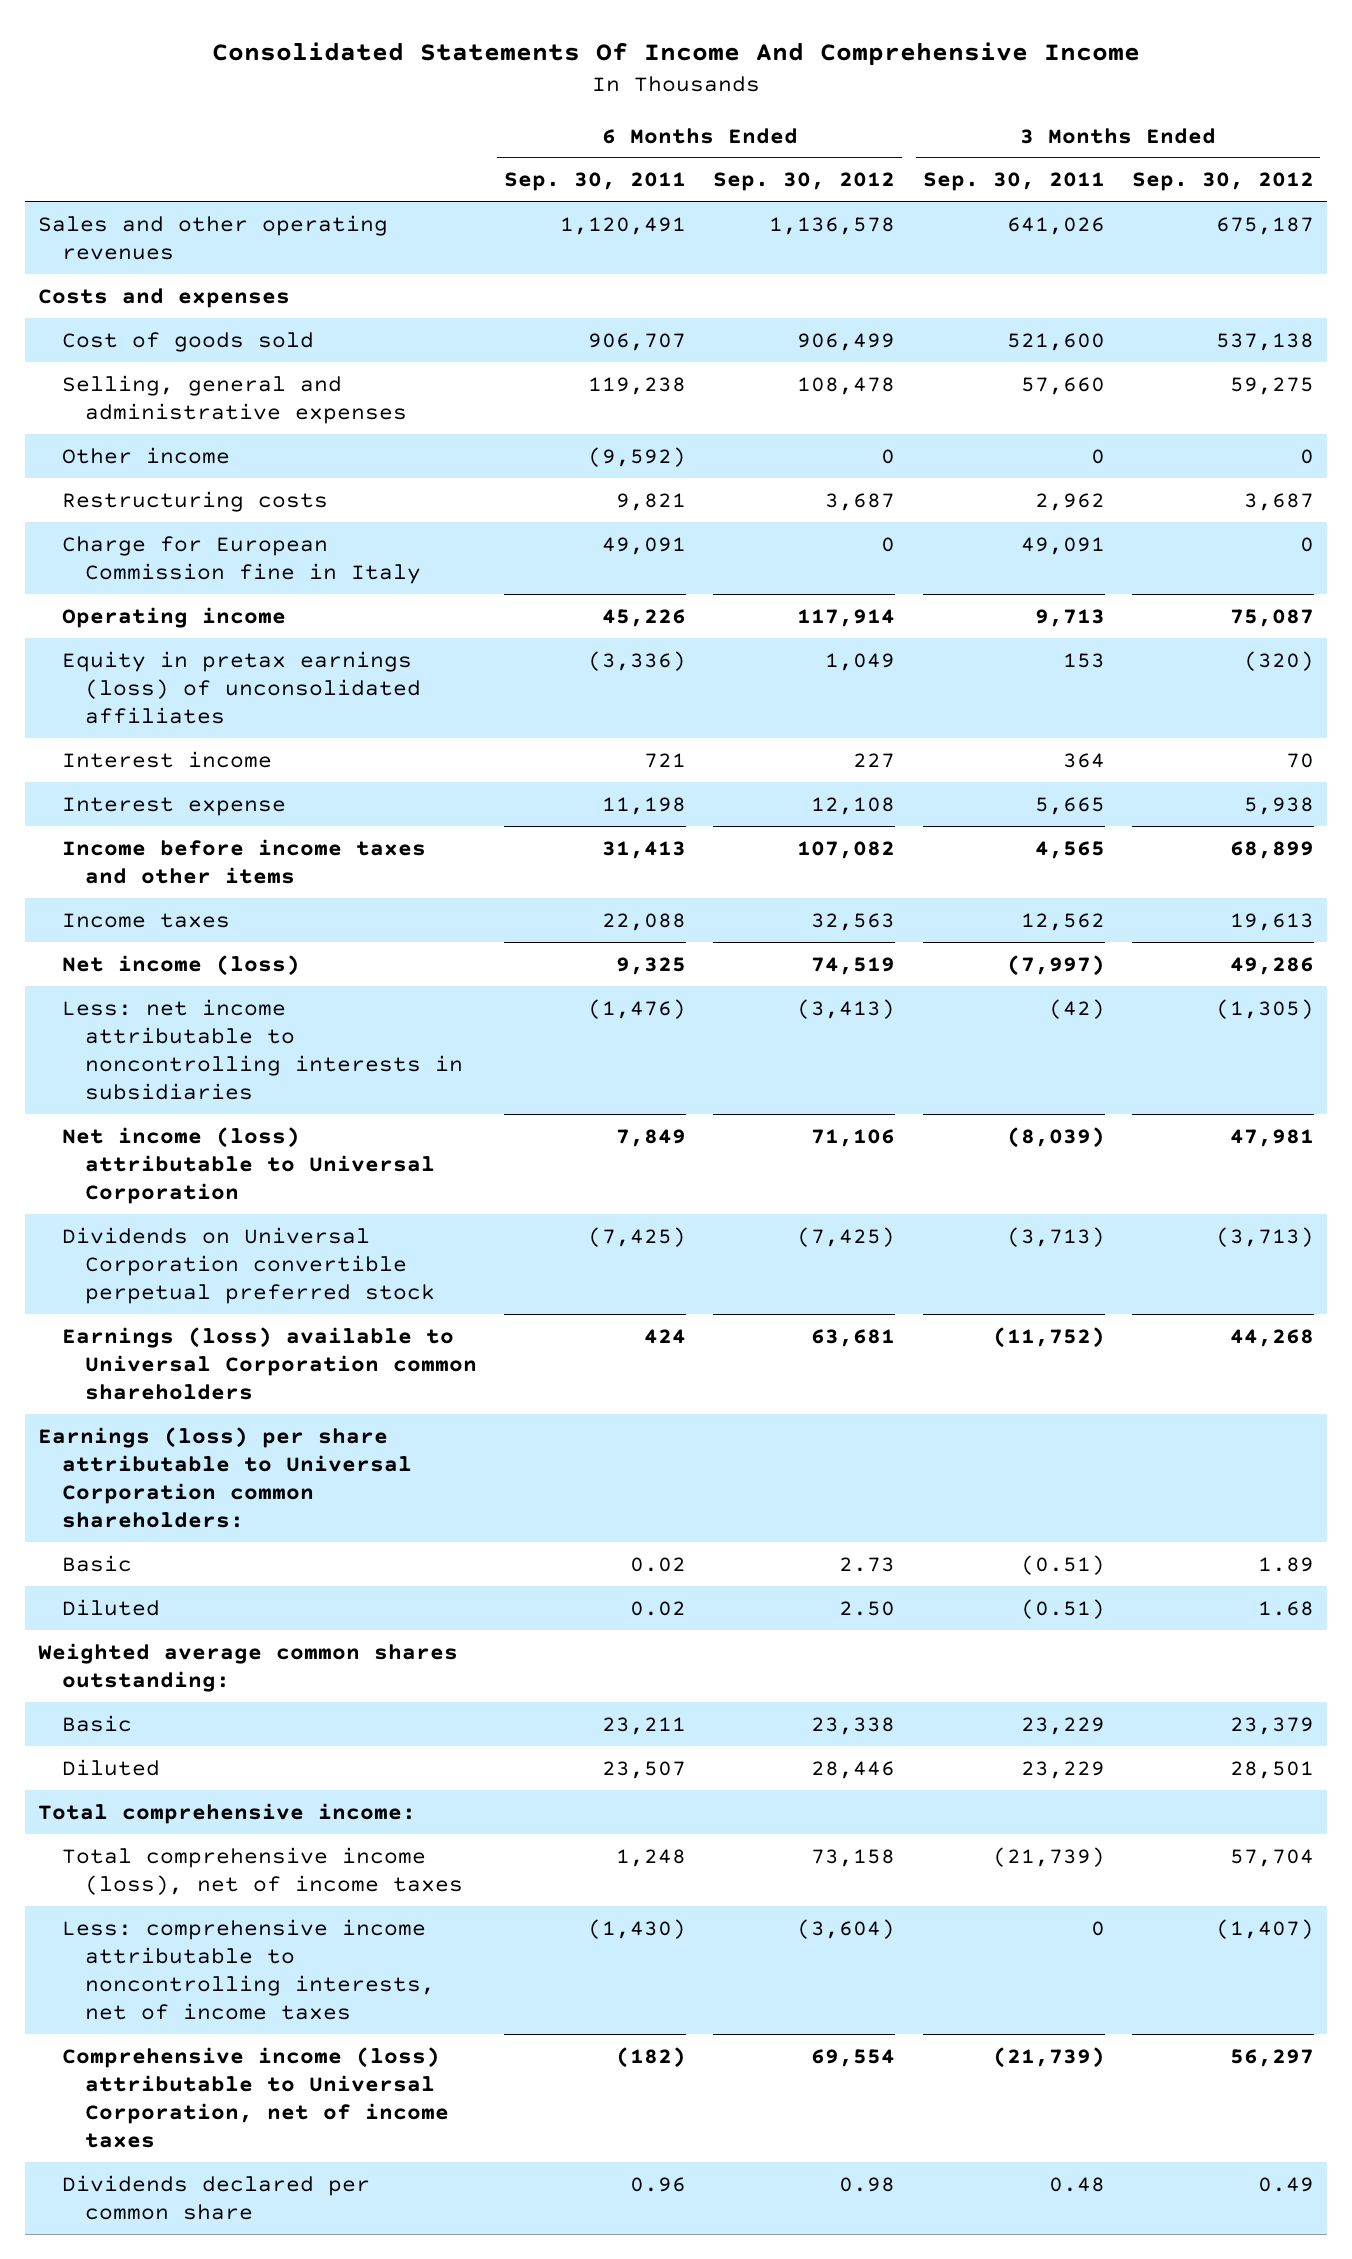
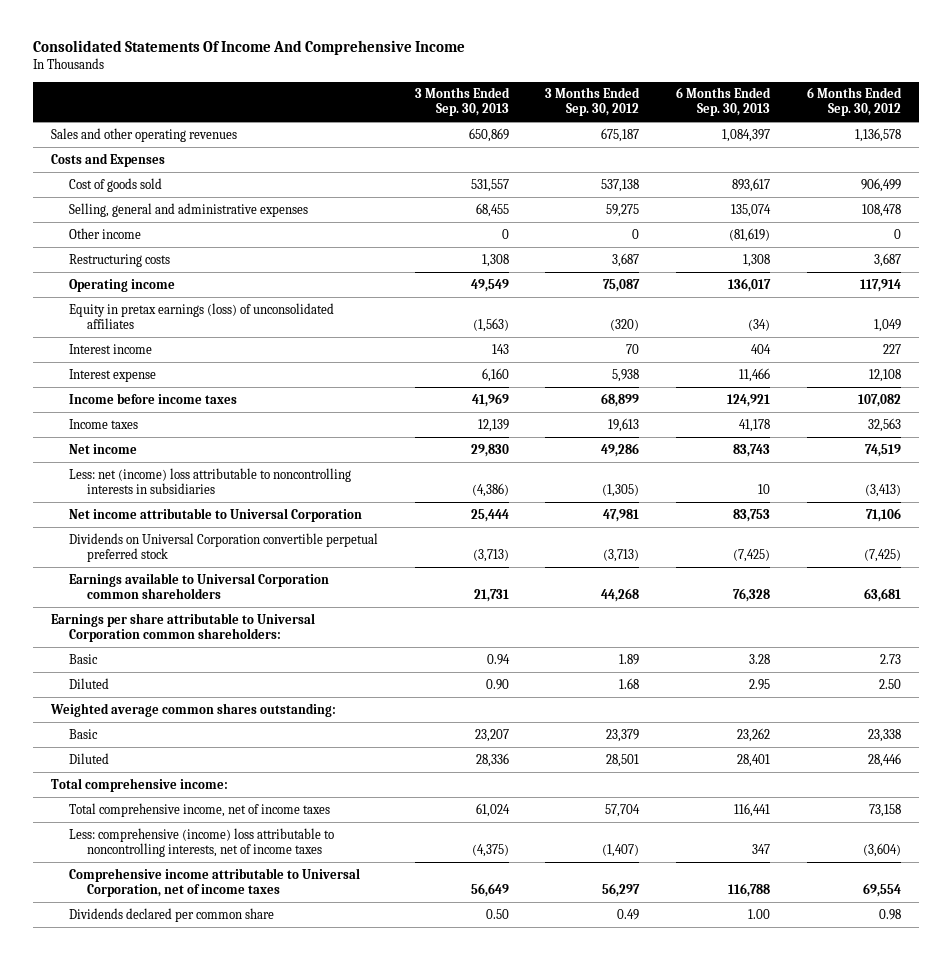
[504,172,687,192] Sep. 30, 2011 -> none
[922,172,1105,192] Sep. 30, 2011 -> none
none -> [414,87,510,117] 3 Months Ended Sep. 30, 2013
none -> [676,87,772,117] 6 Months Ended Sep. 30, 2013
[38,287,291,308] Costs and expenses -> [51,152,166,167] Costs and Expenses
[61,535,422,584] Charge for European Commission fine in Italy -> none
[61,838,426,884] Income before income taxes and other items -> [68,392,237,404] Income before income taxes
[61,954,300,976] Net income (loss) -> [68,443,137,454] Net income
[61,998,464,1100] Less: net income attributable to noncontrolling interests in subsidiaries -> [68,467,351,494] Less: net (income) loss attributable to noncontrolling interests in subsidiaries
[61,1126,436,1204] Net income (loss) attributable to Universal Corporation -> [68,507,362,522] Net income attributable to Universal Corporation
[61,1326,478,1400] Earnings (loss) available to Universal Corporation common shareholders -> [68,572,329,599] Earnings available to Universal Corporation common shareholders
[38,1426,412,1528] Earnings (loss) per share attributable to Universal Corporation common shareholders: -> [51,612,316,642] Earnings per share attributable to Universal Corporation common shareholders:
[61,1846,464,1895] Total comprehensive income (loss), net of income taxes -> [68,802,330,817] Total comprehensive income, net of income taxes
[61,1918,436,2020] Less: comprehensive income attributable to noncontrolling interests, net of income taxes -> [68,827,334,857] Less: comprehensive (income) loss attributable to noncontrolling interests, net of income taxes
[61,2046,450,2148] Comprehensive income (loss) attributable to Universal Corporation, net of income taxes -> [68,867,360,897] Comprehensive income attributable to Universal Corporation, net of income taxes

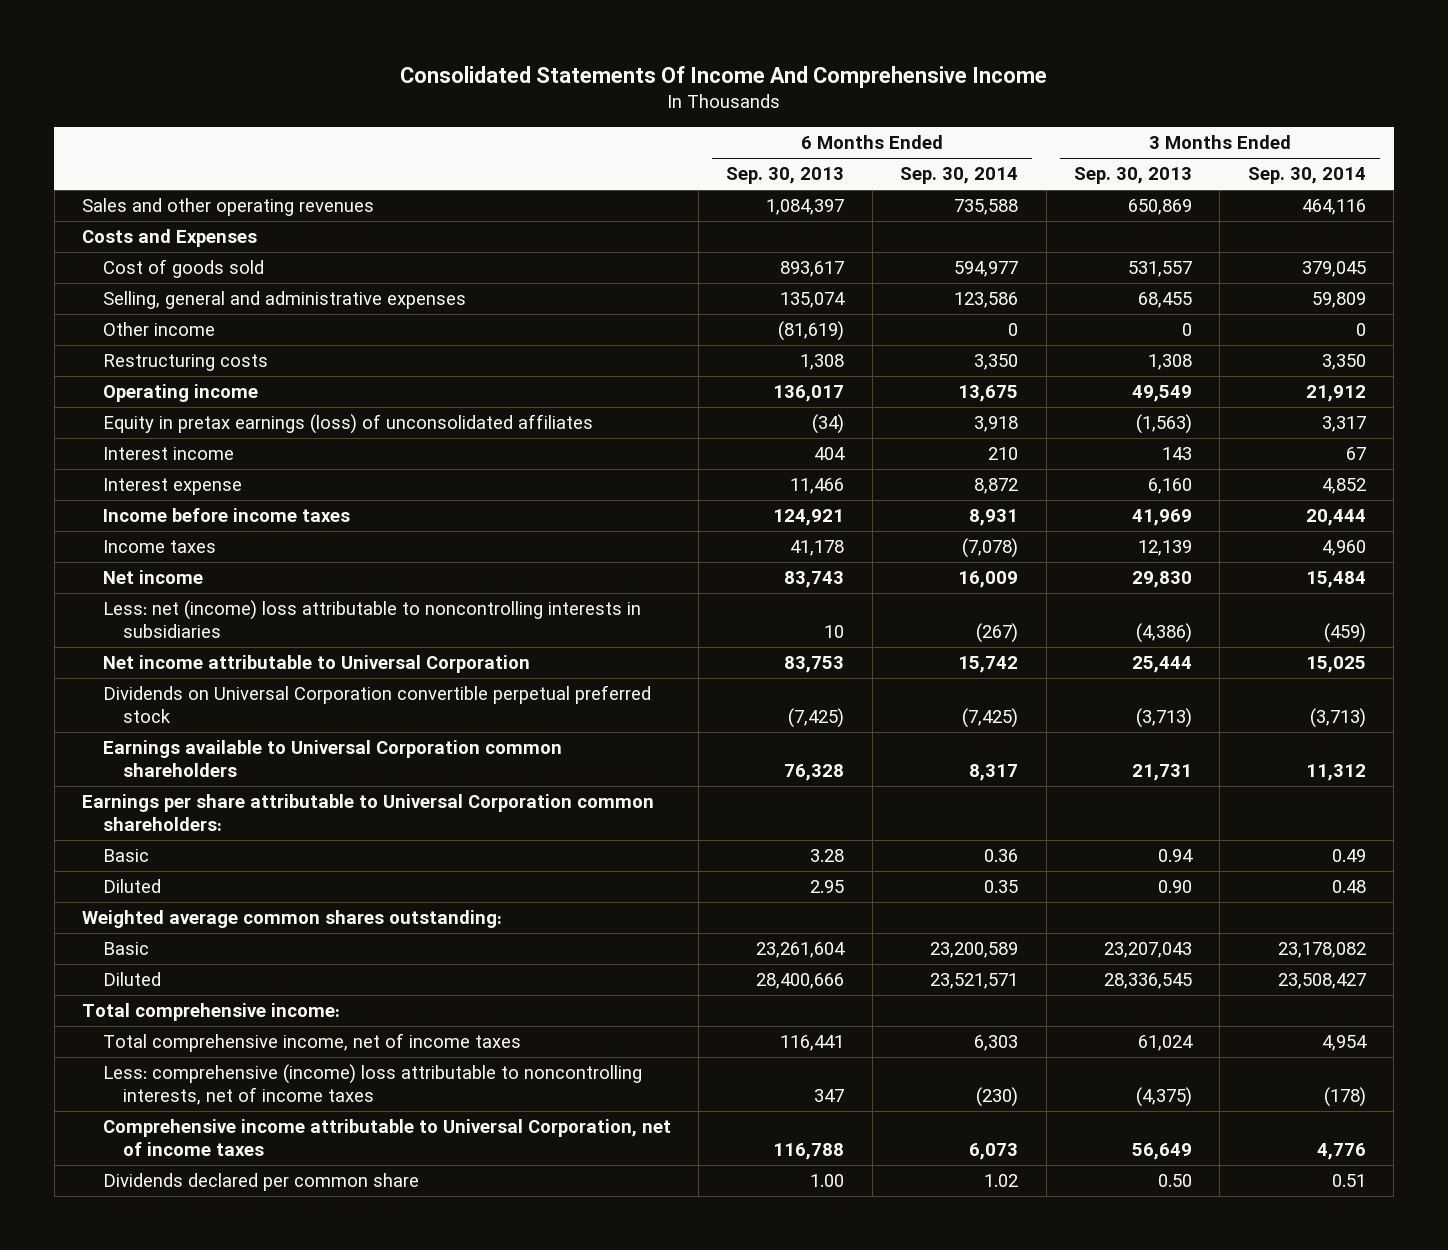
[545,87,641,117] 3 Months Ended Sep. 30, 2012 -> none
[806,87,902,117] 6 Months Ended Sep. 30, 2012 -> none
none -> [900,167,1019,185] Sep. 30, 2014
none -> [1247,167,1366,185] Sep. 30, 2014
[474,728,509,742] 23,207 -> [1103,942,1192,959] 23,207,043
[737,727,771,742] 23,262 -> [756,942,846,959] 23,261,604
[475,752,509,767] 28,336 -> [1103,973,1192,990] 28,336,545
[737,753,771,767] 28,401 -> [756,973,845,990] 28,400,666

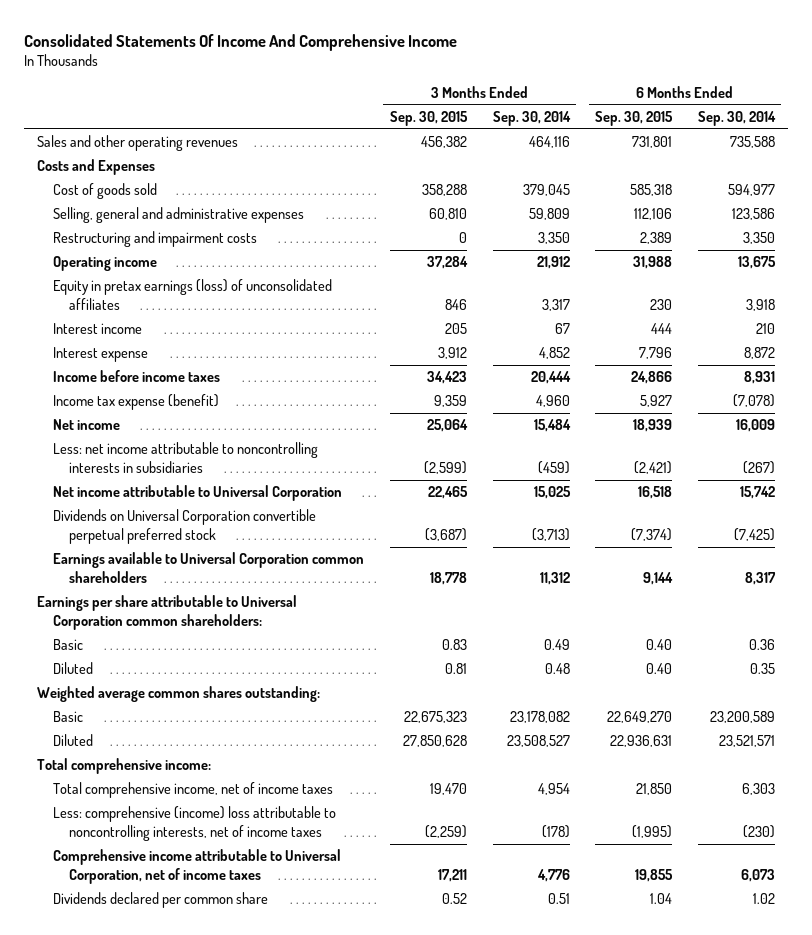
[726,167,845,185] Sep. 30, 2013 -> none
[1073,167,1192,185] Sep. 30, 2013 -> none
none -> [389,111,468,127] Sep. 30, 2015
none -> [595,111,674,127] Sep. 30, 2015
[102,322,215,337] Other income -> none
[102,354,268,372] Restructuring costs -> [53,231,258,248] Restructuring and impairment costs
[102,540,216,554] Income taxes -> [53,394,220,411] Income tax expense (benefit)
[102,600,641,639] Less: net (income) loss attributable to noncontrolling interests in subsidiaries -> [53,442,319,473] Less: net income attributable to noncontrolling interests in subsidiaries
[1277,973,1366,990] 23,508,427 -> [506,735,570,748] 23,508,527

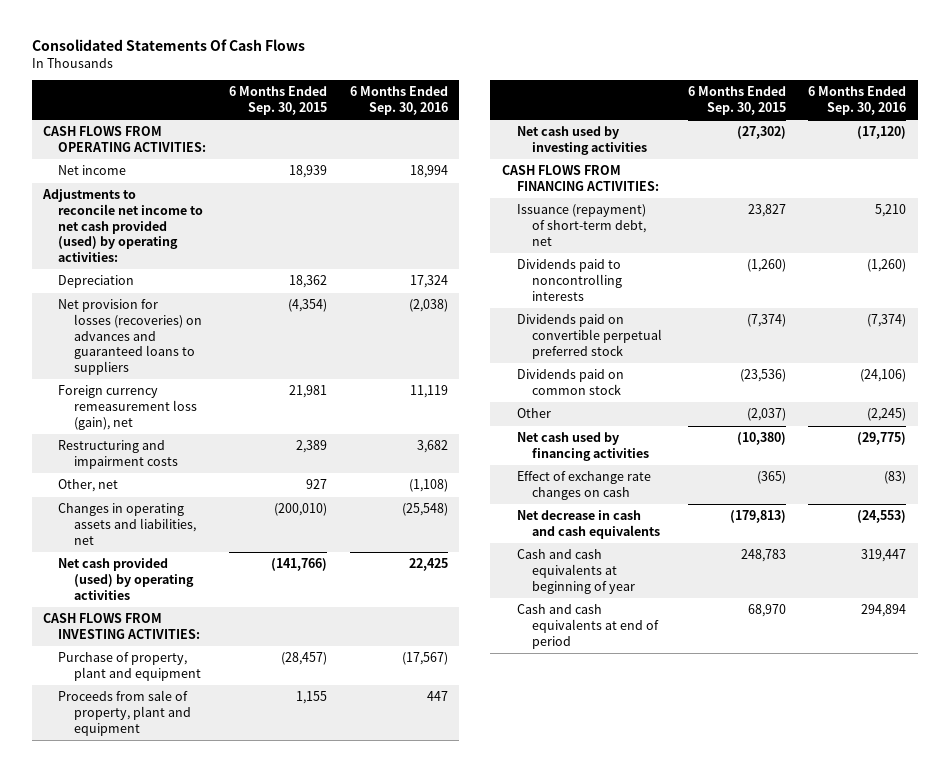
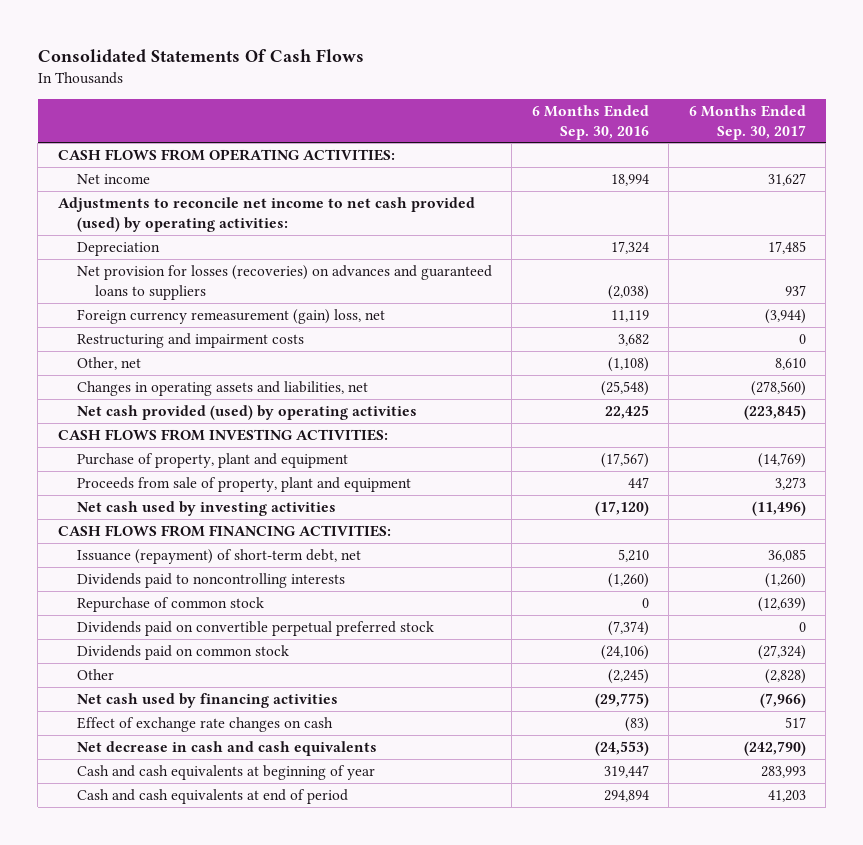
[229,86,328,115] 6 Months Ended Sep. 30, 2015 -> none
none -> [688,104,806,140] 6 Months Ended Sep. 30, 2017
[58,385,197,430] Foreign currency remeasurement loss (gain), net -> [76,309,385,325] Foreign currency remeasurement (gain) loss, net
none -> [76,597,264,613] Repurchase of common stock

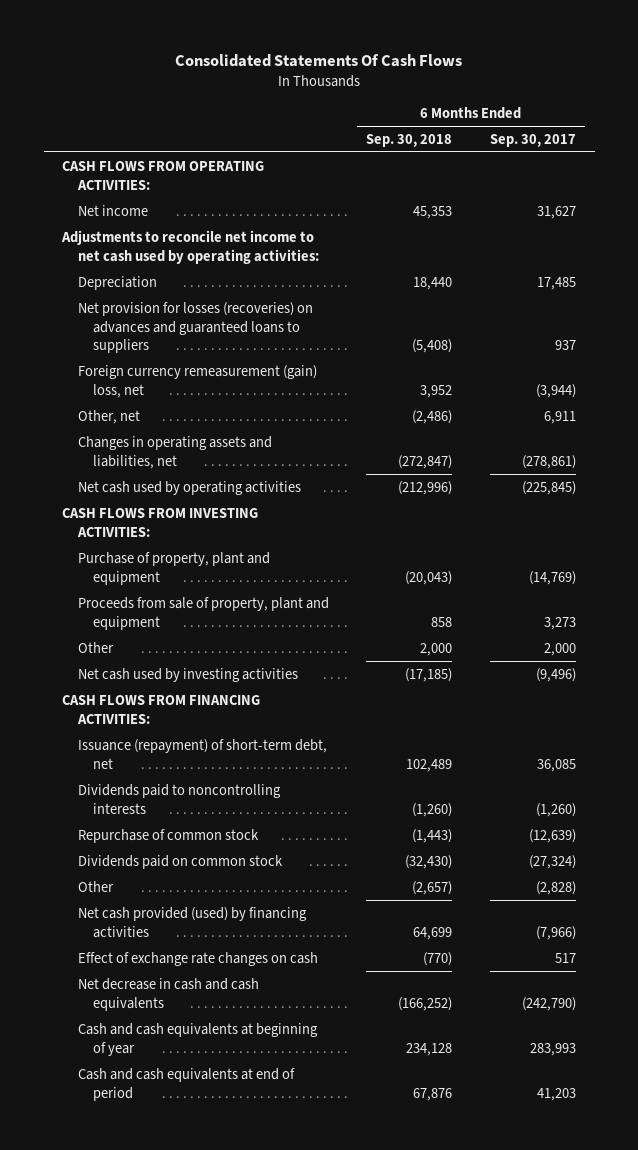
[531,104,649,140] 6 Months Ended Sep. 30, 2016 -> none
none -> [366,133,453,147] Sep. 30, 2018
[57,197,475,232] Adjustments to reconcile net income to net cash provided (used) by operating activities: -> [61,229,319,264] Adjustments to reconcile net income to net cash used by operating activities:
[76,333,304,349] Restructuring and impairment costs -> none
[774,358,806,371] 8,610 -> [543,410,576,424] 6,911
[750,381,806,397] (278,560) -> [521,454,576,469] (278,861)
[76,405,417,421] Net cash provided (used) by operating activities -> [77,480,301,495] Net cash used by operating activities
[743,405,806,421] (223,845) -> [521,480,576,495] (225,845)
none -> [77,641,114,653] Other
[751,501,806,517] (11,496) -> [535,667,576,682] (9,496)
[76,621,434,637] Dividends paid on convertible perpetual preferred stock -> none
[76,693,338,709] Net cash used by financing activities -> [77,906,307,938] Net cash provided (used) by financing activities

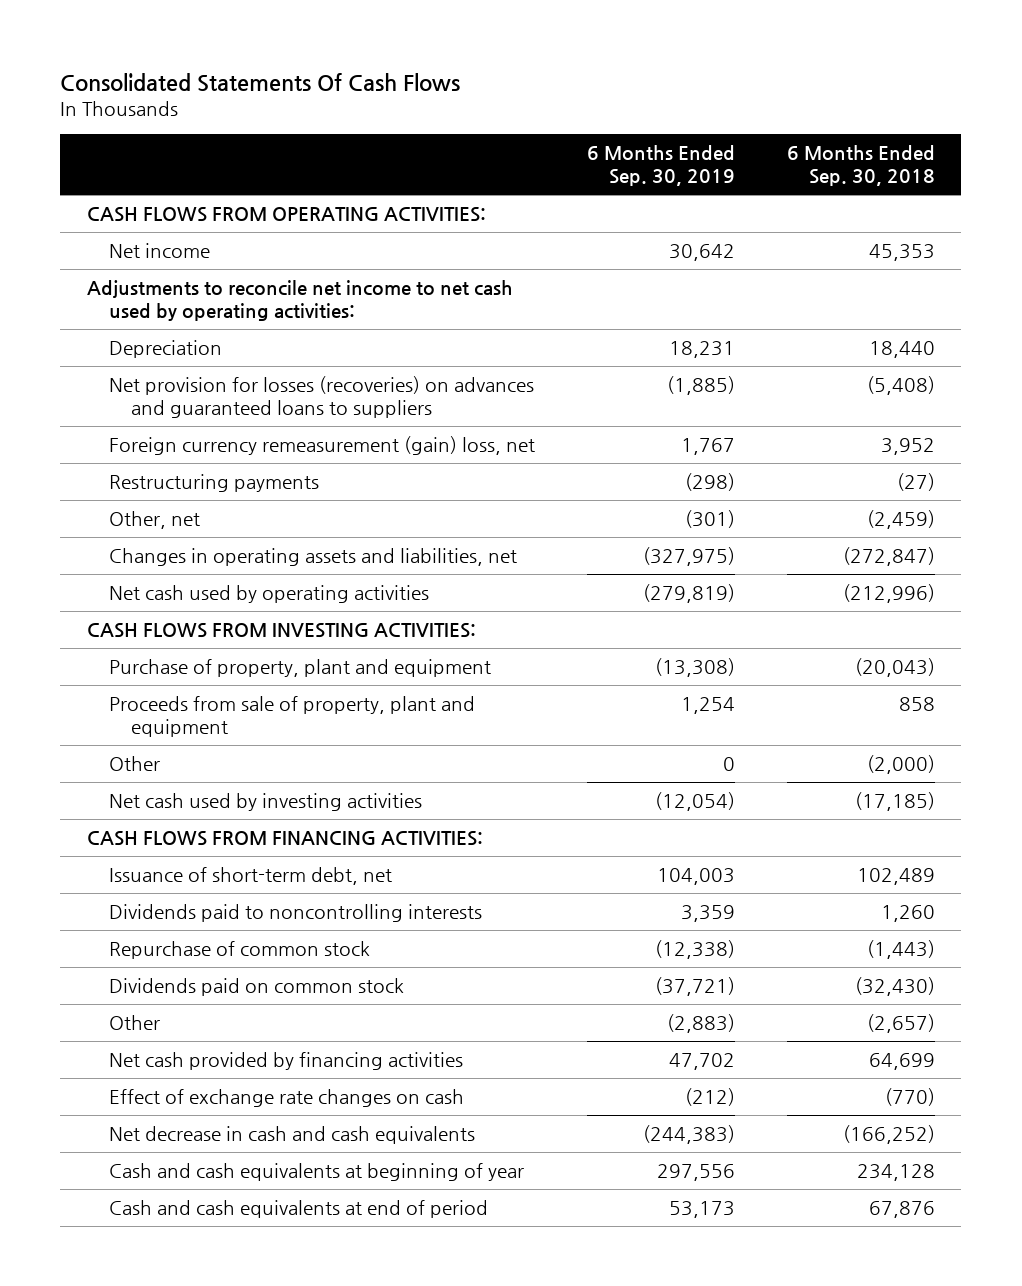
[489,133,576,147] Sep. 30, 2017 -> none
none -> [587,145,736,187] 6 Months Ended Sep. 30, 2019
none -> [108,474,319,493] Restructuring payments
[412,409,453,424] (2,486) -> [867,510,936,530] (2,459)
[420,642,453,656] 2,000 -> [867,755,936,775] (2,000)
[77,738,327,769] Issuance (repayment) of short-term debt, net -> [108,867,392,886] Issuance of short-term debt, net
[412,802,453,817] (1,260) -> [881,905,936,923] 1,260
[77,906,307,938] Net cash provided (used) by financing activities -> [108,1052,463,1071] Net cash provided by financing activities

